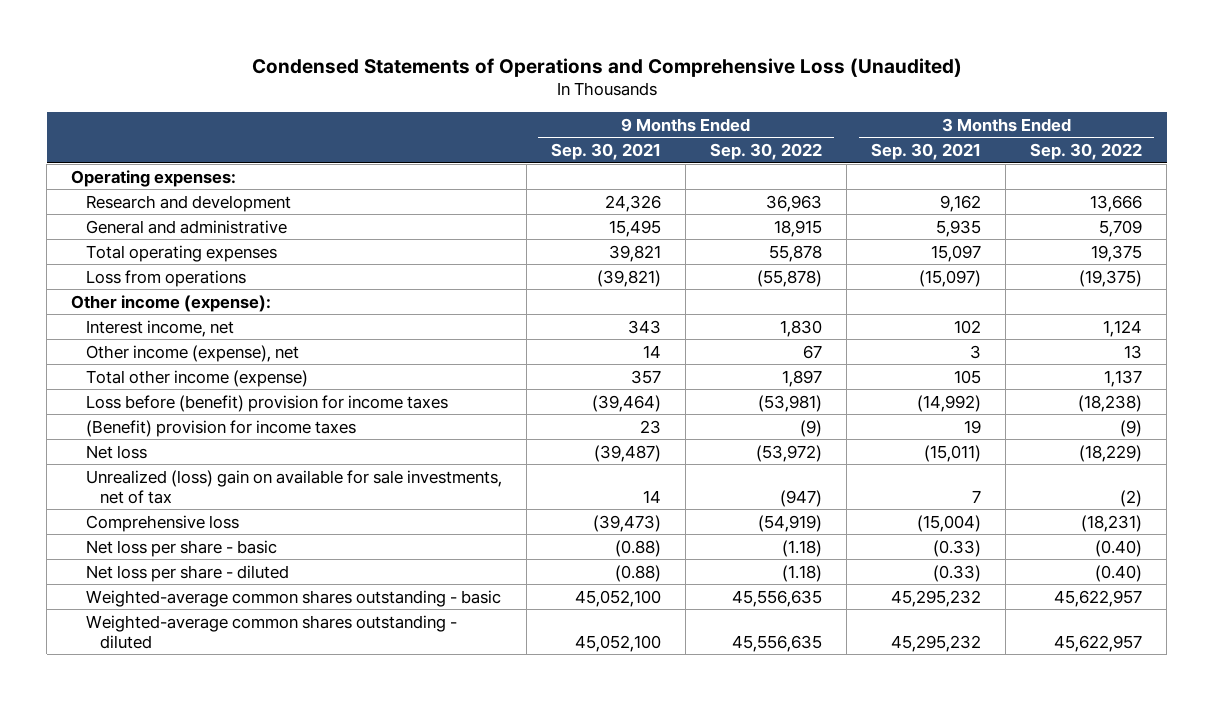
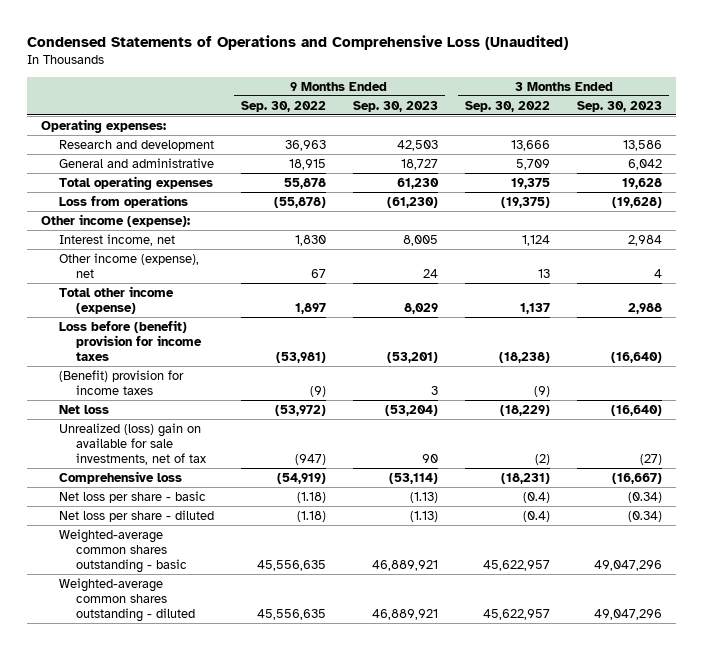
[550,143,661,161] Sep. 30, 2021 -> none
[870,143,981,161] Sep. 30, 2021 -> none
none -> [352,100,438,112] Sep. 30, 2023
none -> [577,100,663,112] Sep. 30, 2023
[1095,539,1143,557] (0.40) -> [523,491,551,503] (0.4)
[1095,564,1143,582] (0.40) -> [523,510,551,522] (0.4)

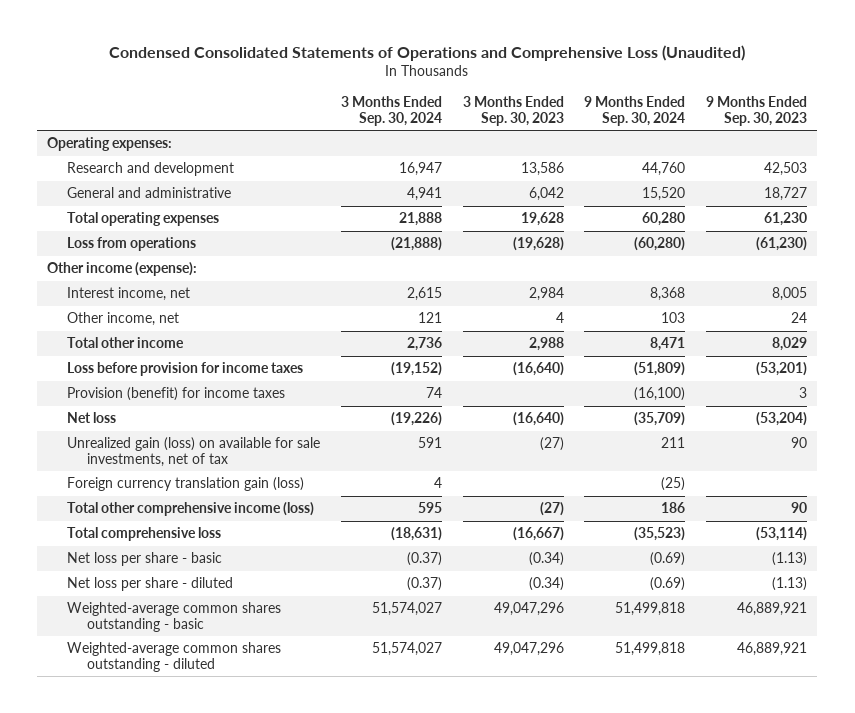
[27,35,569,51] Condensed Statements of Operations and Comprehensive Loss (Unaudited) -> [109,45,746,62] Condensed Consolidated Statements of Operations and Comprehensive Loss (Unaudited)
[240,100,326,112] Sep. 30, 2022 -> none
[465,100,551,112] Sep. 30, 2022 -> none
none -> [341,96,443,126] 3 Months Ended Sep. 30, 2024
none -> [584,96,686,126] 9 Months Ended Sep. 30, 2024
[58,252,199,278] Other income (expense), net -> [67,312,180,327] Other income, net
[58,285,174,314] Total other income (expense) -> [67,337,185,349] Total other income
[58,319,203,361] Loss before (benefit) provision for income taxes -> [67,362,304,377] Loss before provision for income taxes
[58,369,184,395] (Benefit) provision for income taxes -> [67,387,286,402] Provision (benefit) for income taxes
[58,422,207,465] Unrealized (loss) gain on available for sale investments, net of tax -> [67,437,321,468] Unrealized gain (loss) on available for sale investments, net of tax
none -> [67,477,305,492] Foreign currency translation gain (loss)
none -> [67,502,315,517] Total other comprehensive income (loss)
[58,470,182,484] Comprehensive loss -> [67,527,222,542] Total comprehensive loss

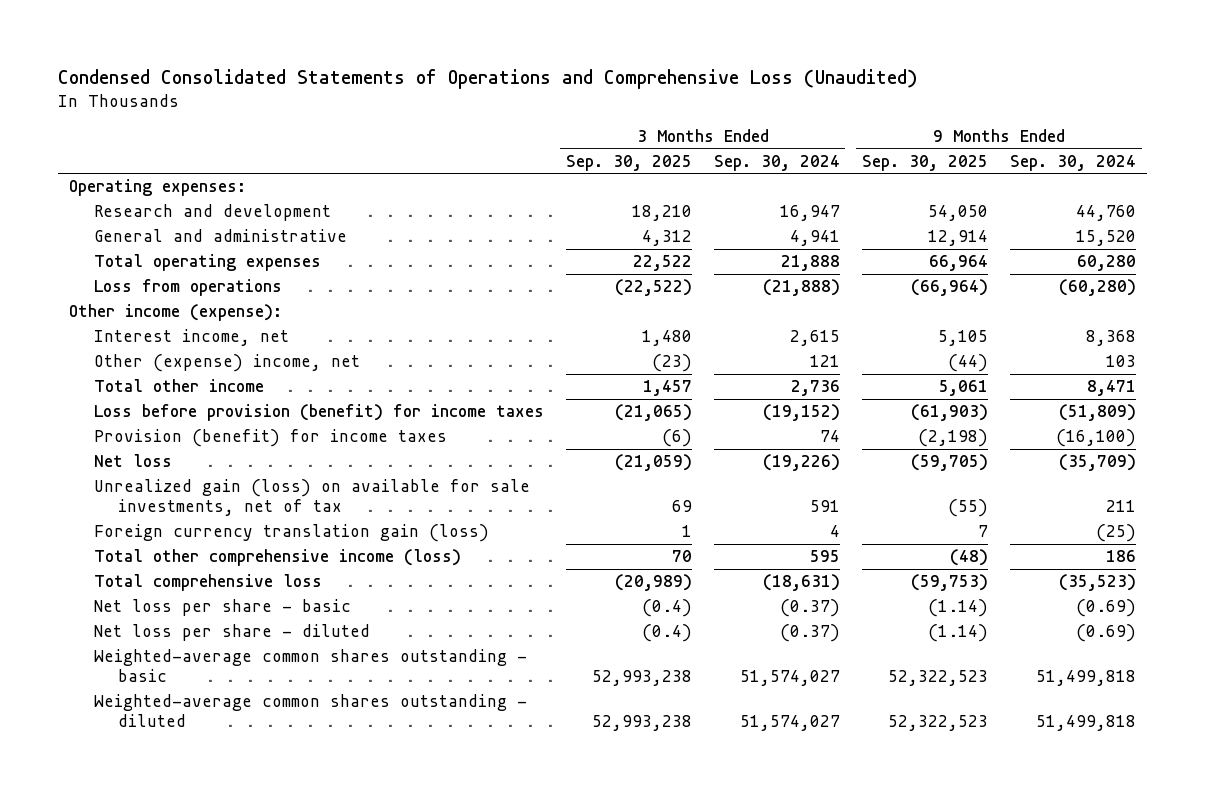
[462,96,564,126] 3 Months Ended Sep. 30, 2023 -> none
[706,96,808,126] 9 Months Ended Sep. 30, 2023 -> none
none -> [565,154,692,171] Sep. 30, 2025
none -> [861,154,988,171] Sep. 30, 2025
[67,312,180,327] Other income, net -> [93,354,360,373] Other (expense) income, net
[67,362,304,377] Loss before provision for income taxes -> [93,404,544,422] Loss before provision (benefit) for income taxes

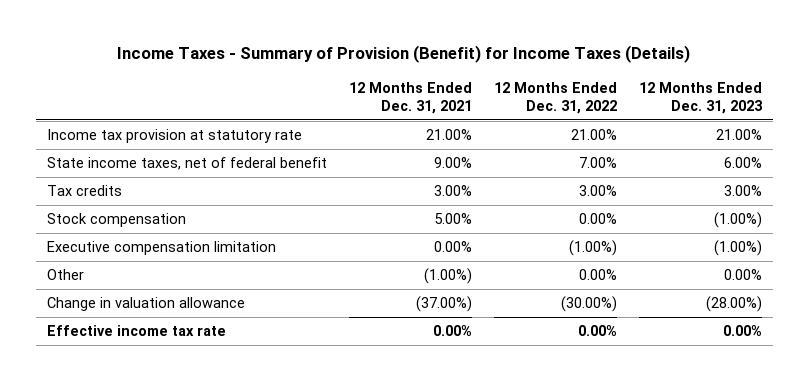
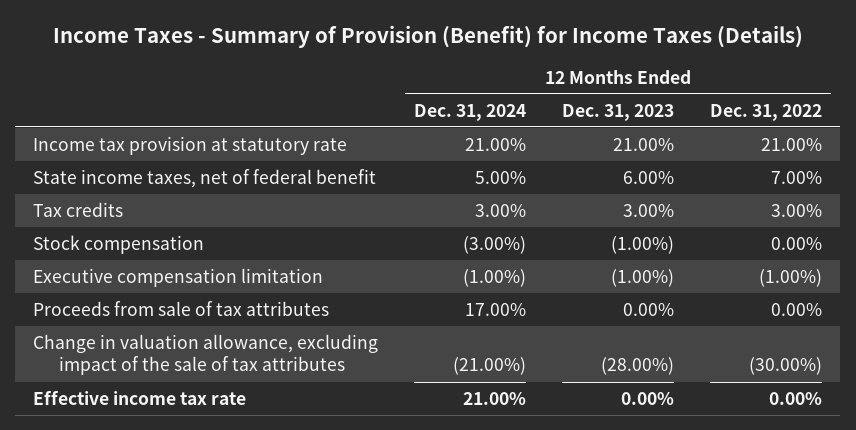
[349,81,473,114] 12 Months Ended Dec. 31, 2021 -> none
none -> [414,103,527,121] Dec. 31, 2024
[47,269,85,281] Other -> none
none -> [33,301,330,317] Proceeds from sale of tax attributes
[47,297,246,312] Change in valuation allowance -> [33,334,379,376] Change in valuation allowance, excluding impact of the sale of tax attributes

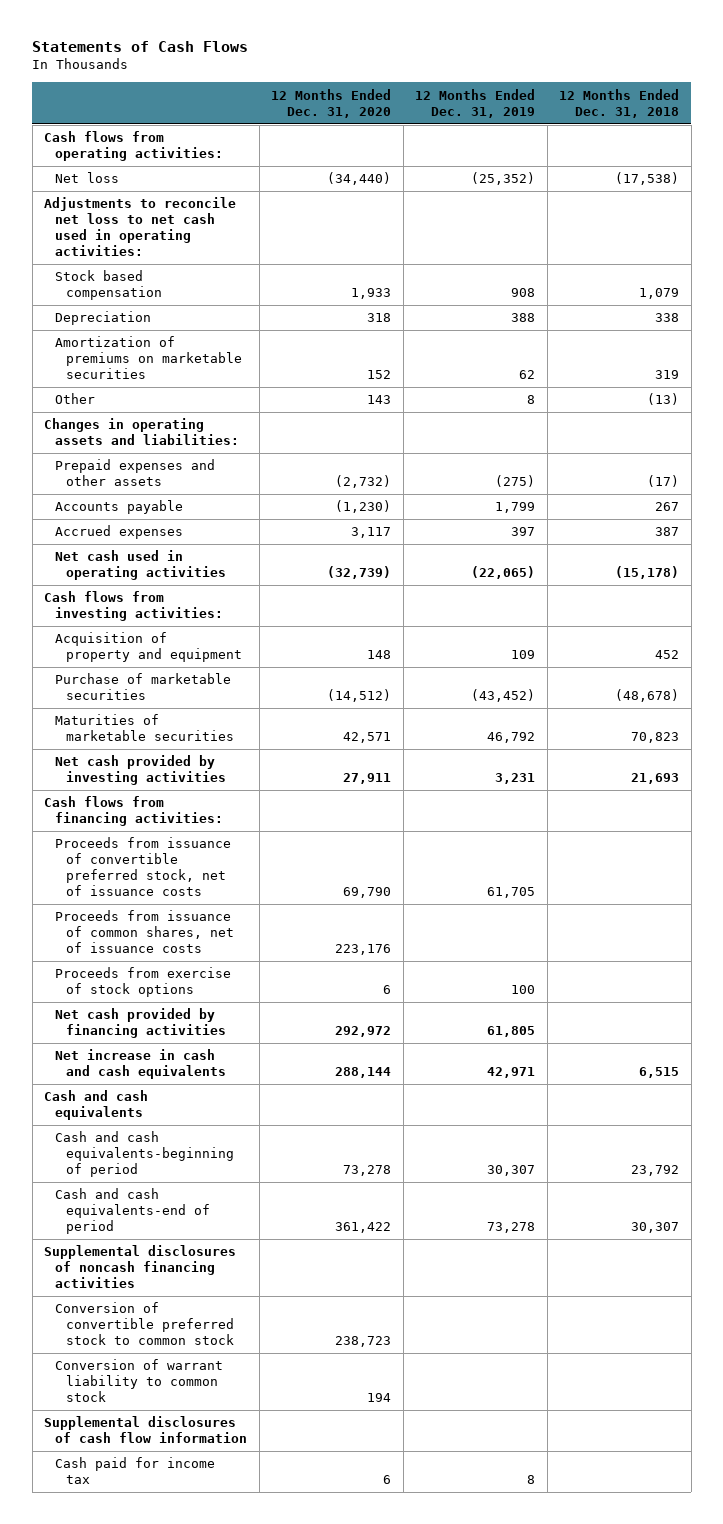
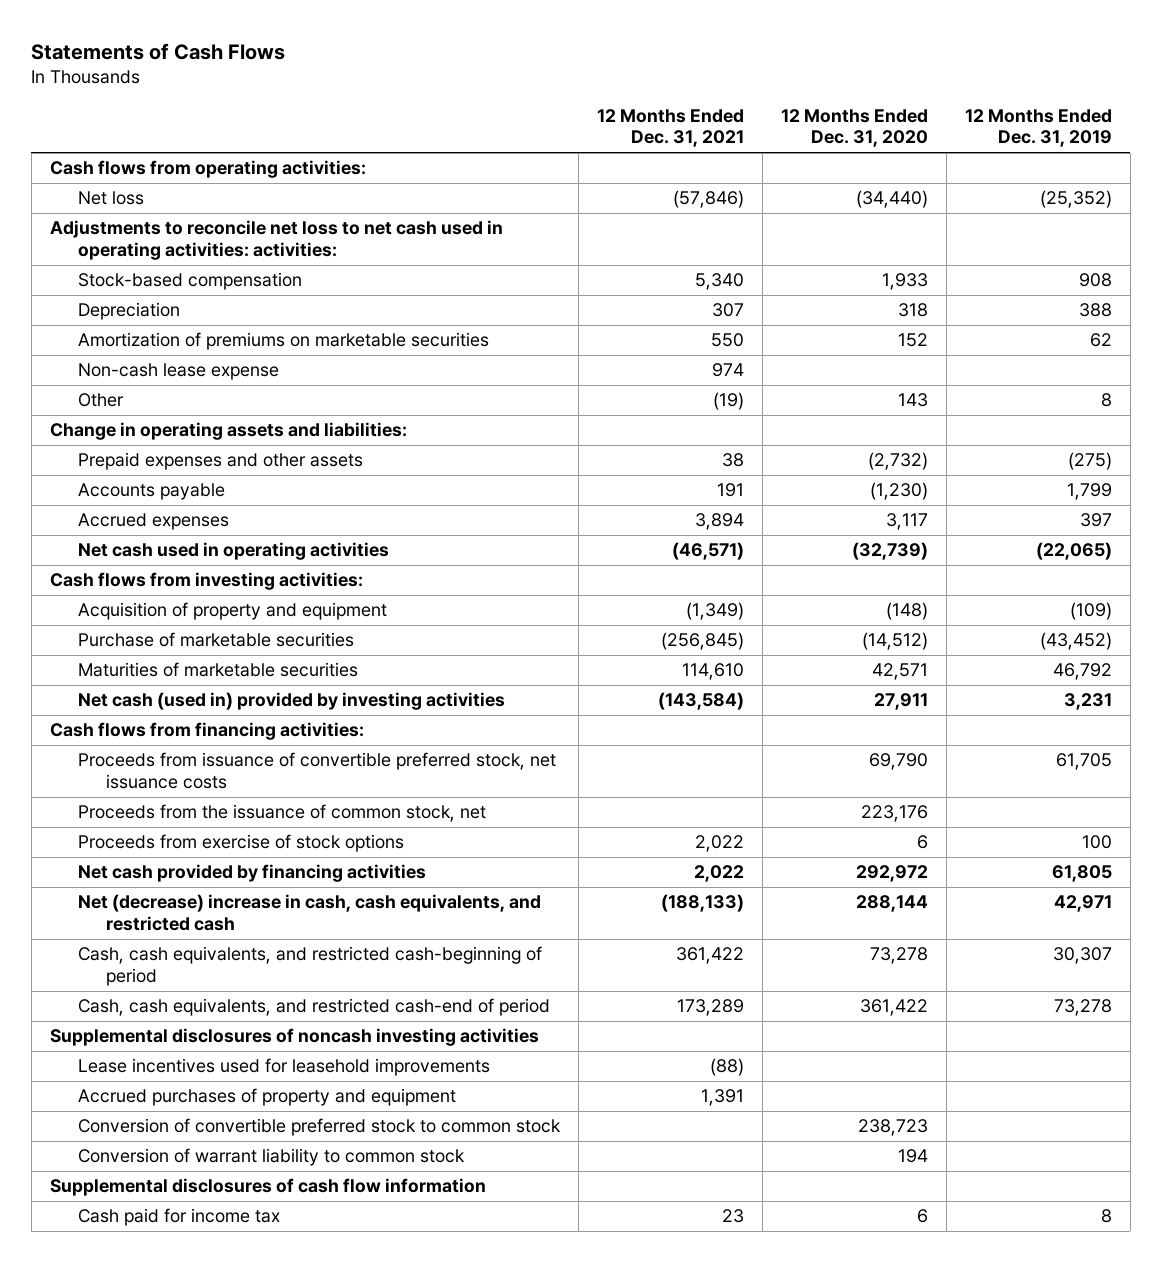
[559,88,680,118] 12 Months Ended Dec. 31, 2018 -> none
none -> [596,109,744,148] 12 Months Ended Dec. 31, 2021
[44,197,237,257] Adjustments to reconcile net loss to net cash used in operating activities: -> [49,220,503,260] Adjustments to reconcile net loss to net cash used in operating activities: activities:
[55,270,162,301] Stock based compensation -> [77,272,302,291] Stock-based compensation
none -> [77,363,279,381] Non-cash lease expense
[44,418,240,446] Changes in operating assets and liabilities: -> [49,422,407,441] Change in operating assets and liabilities:
[367,650,392,660] 148 -> [885,602,928,621] (148)
[511,650,536,660] 109 -> [1069,602,1112,621] (109)
[55,755,226,786] Net cash provided by investing activities -> [77,692,505,711] Net cash (used in) provided by investing activities
[55,837,232,897] Proceeds from issuance of convertible preferred stock, net of issuance costs -> [77,752,556,789] Proceeds from issuance of convertible preferred stock, net issuance costs
[55,910,234,954] Proceeds from issuance of common shares, net of issuance costs -> [77,804,486,823] Proceeds from the issuance of common stock, net
[44,1090,149,1121] Cash and cash equivalents -> none
[55,1049,226,1080] Net increase in cash and cash equivalents -> [77,894,541,931] Net (decrease) increase in cash, cash equivalents, and restricted cash
[55,1131,234,1178] Cash and cash equivalents-beginning of period -> [77,946,542,986] Cash, cash equivalents, and restricted cash-beginning of period
[55,1188,210,1235] Cash and cash equivalents-end of period -> [77,998,550,1017] Cash, cash equivalents, and restricted cash-end of period
[44,1245,237,1289] Supplemental disclosures of noncash financing activities -> [49,1028,539,1047] Supplemental disclosures of noncash investing activities
none -> [77,1058,490,1077] Lease incentives used for leasehold improvements
none -> [77,1088,456,1107] Accrued purchases of property and equipment

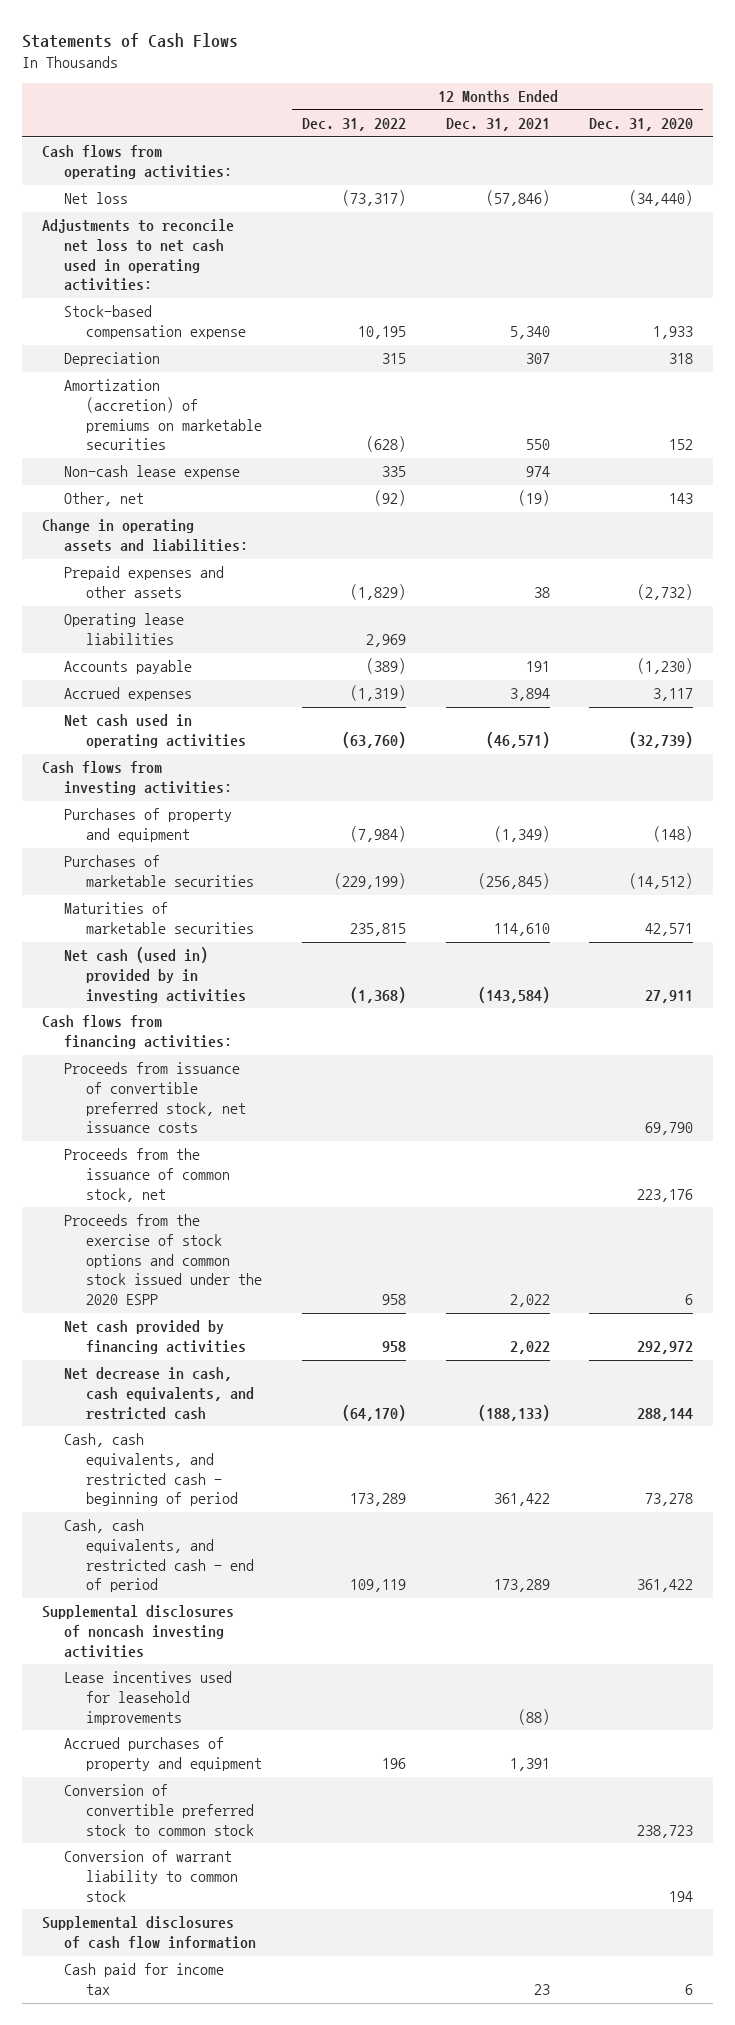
[964,109,1112,148] 12 Months Ended Dec. 31, 2019 -> none
none -> [302,118,407,132] Dec. 31, 2022
[49,220,503,260] Adjustments to reconcile net loss to net cash used in operating activities: activities: -> [41,219,234,292] Adjustments to reconcile net loss to net cash used in operating activities:
[77,272,302,291] Stock-based compensation -> [64,305,247,340] Stock-based compensation expense
[77,332,489,351] Amortization of premiums on marketable securities -> [64,379,263,451] Amortization (accretion) of premiums on marketable securities
[77,393,124,408] Other -> [64,492,145,507] Other, net
none -> [64,613,185,646] Operating lease liabilities
[77,602,387,621] Acquisition of property and equipment -> [64,808,233,843] Purchases of property and equipment
[77,632,354,648] Purchase of marketable securities -> [64,855,255,888] Purchases of marketable securities
[77,692,505,711] Net cash (used in) provided by investing activities -> [64,947,247,1003] Net cash (used in) provided by in investing activities
[77,834,404,853] Proceeds from exercise of stock options -> [64,1214,263,1306] Proceeds from the exercise of stock options and common stock issued under the 2020 ESPP
[77,894,541,931] Net (decrease) increase in cash, cash equivalents, and restricted cash -> [64,1367,255,1420] Net decrease in cash, cash equivalents, and restricted cash
[77,946,542,986] Cash, cash equivalents, and restricted cash-beginning of period -> [64,1433,239,1507] Cash, cash equivalents, and restricted cash - beginning of period
[77,998,550,1017] Cash, cash equivalents, and restricted cash-end of period -> [64,1519,255,1593] Cash, cash equivalents, and restricted cash - end of period

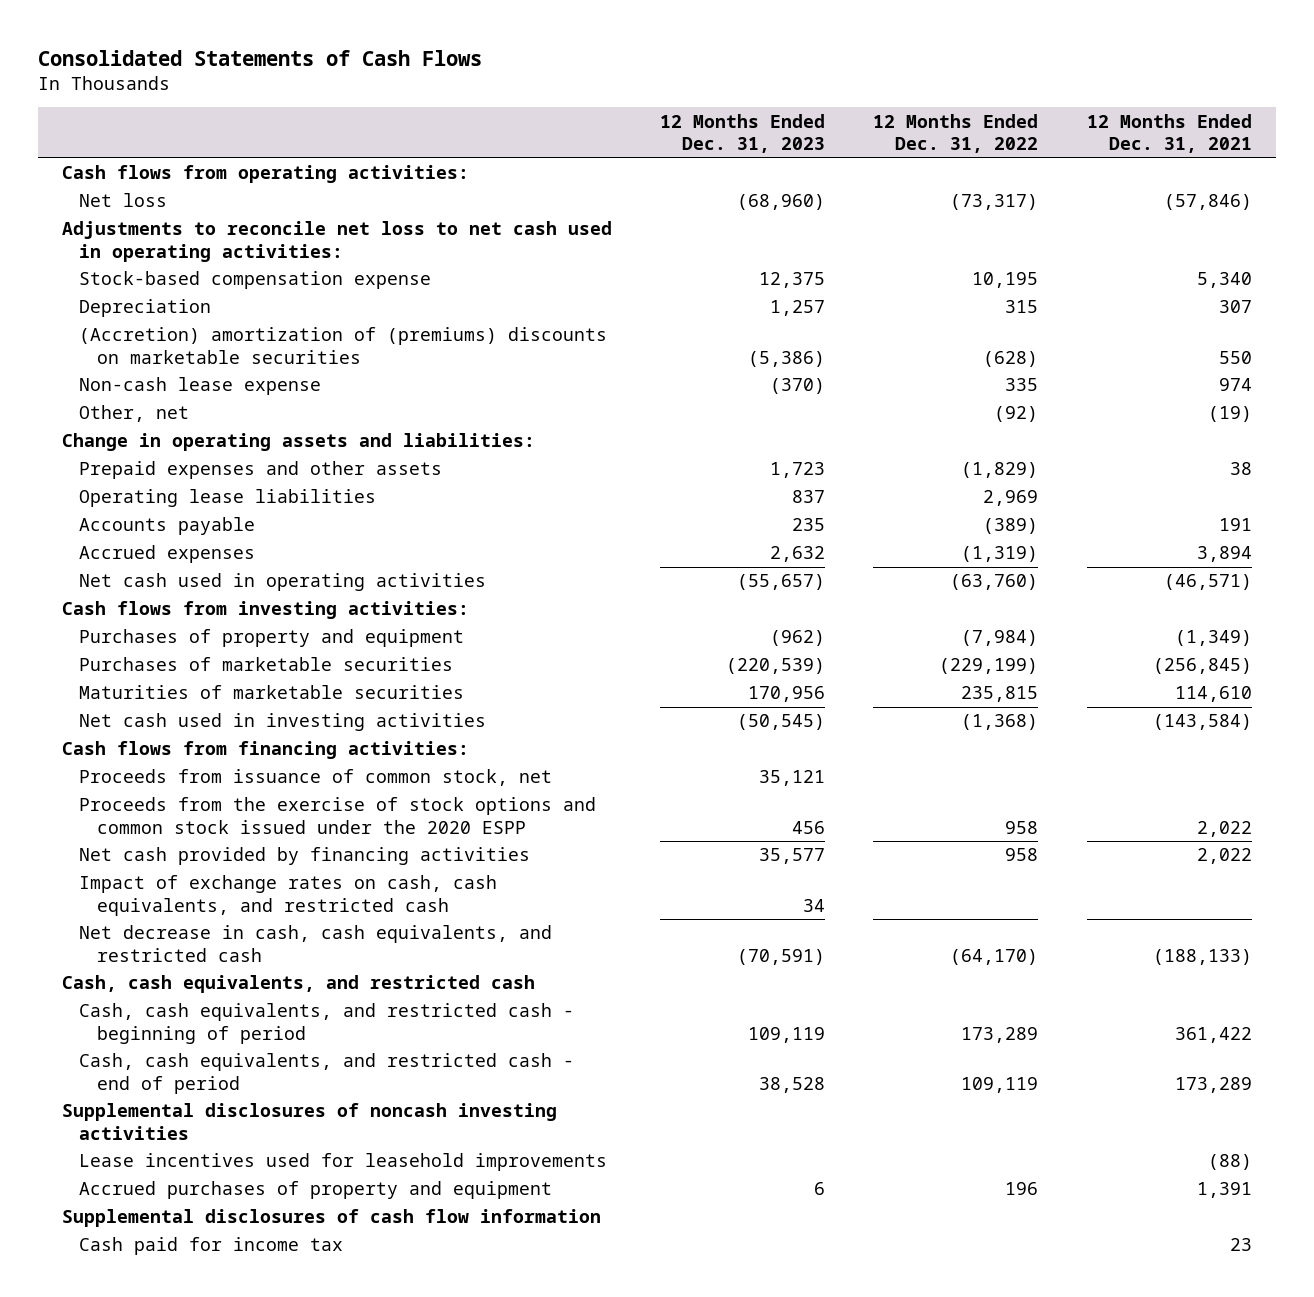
[21,33,238,49] Statements of Cash Flows -> [37,49,482,66] Consolidated Statements of Cash Flows
[589,118,694,132] Dec. 31, 2020 -> none
none -> [660,113,826,154] 12 Months Ended Dec. 31, 2023
[64,379,263,451] Amortization (accretion) of premiums on marketable securities -> [79,327,608,364] (Accretion) amortization of (premiums) discounts on marketable securities
[64,947,247,1003] Net cash (used in) provided by in investing activities -> [79,713,487,732] Net cash used in investing activities
[64,1062,247,1134] Proceeds from issuance of convertible preferred stock, net issuance costs -> none
[64,1148,231,1202] Proceeds from the issuance of common stock, net -> [79,769,553,787] Proceeds from issuance of common stock, net
none -> [79,875,498,916] Impact of exchange rates on cash, cash equivalents, and restricted cash
none -> [61,975,535,994] Cash, cash equivalents, and restricted cash
[64,1784,255,1836] Conversion of convertible preferred stock to common stock -> none
[64,1850,239,1902] Conversion of warrant liability to common stock -> none

